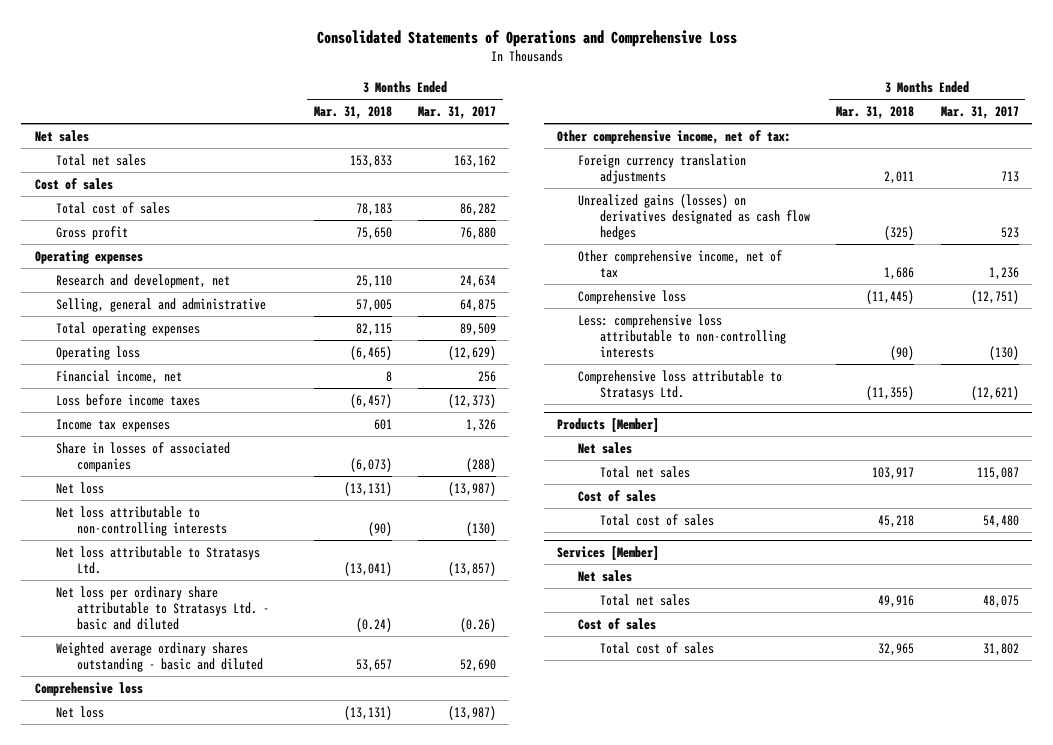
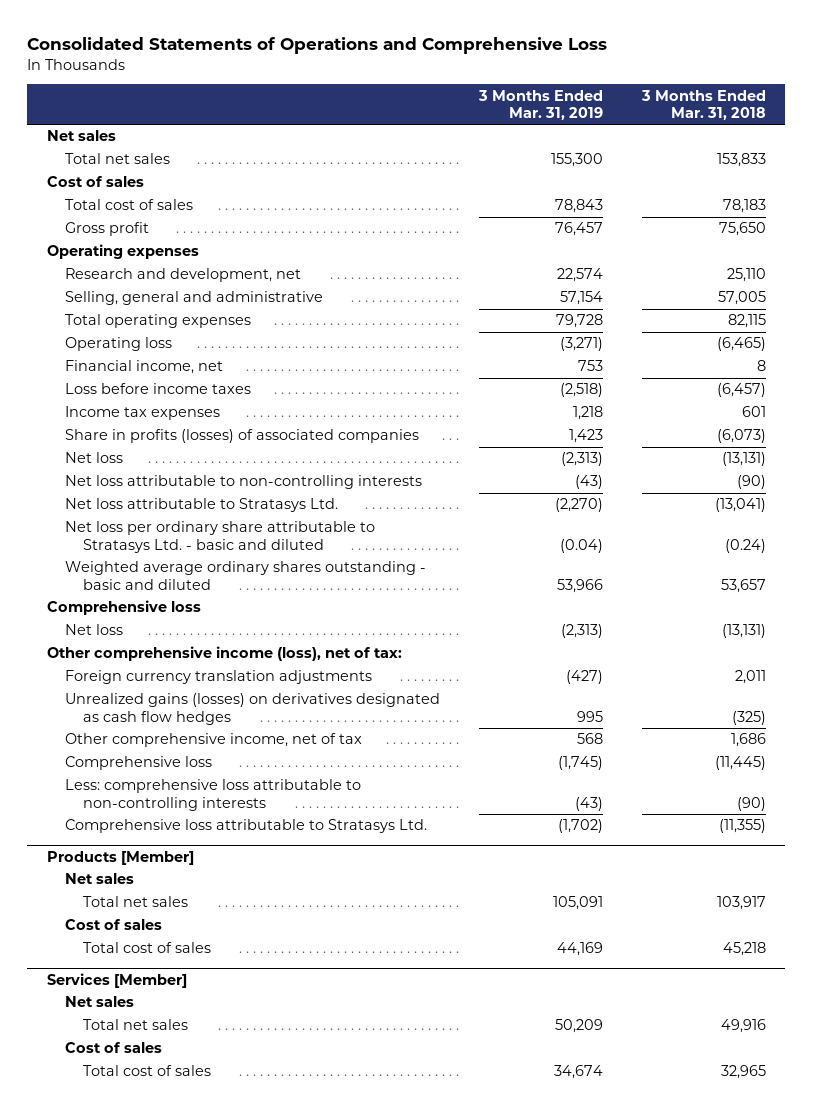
[418,106,497,120] Mar. 31, 2017 -> none
none -> [477,89,603,120] 3 Months Ended Mar. 31, 2019
[55,441,230,472] Share in losses of associated companies -> [64,429,419,444] Share in profits (losses) of associated companies
[556,129,791,144] Other comprehensive income, net of tax: -> [46,646,402,662] Other comprehensive income (loss), net of tax:

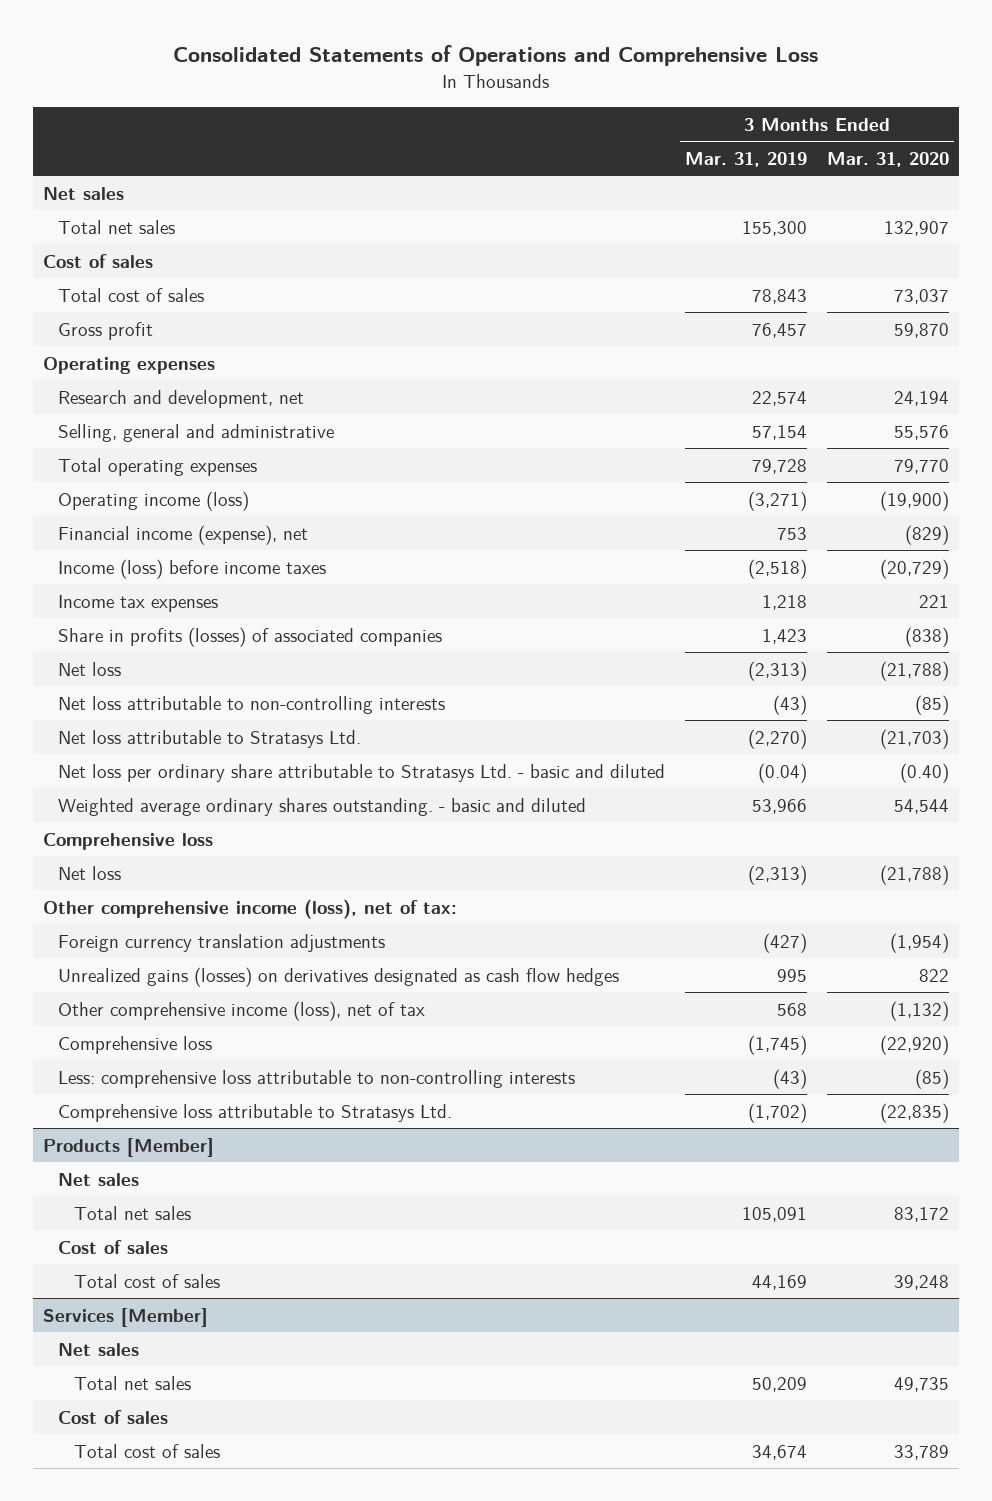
[640,89,766,120] 3 Months Ended Mar. 31, 2018 -> none
none -> [826,151,949,167] Mar. 31, 2020
[64,337,172,352] Operating loss -> [58,490,250,511] Operating income (loss)
[64,360,223,375] Financial income, net -> [58,524,309,545] Financial income (expense), net
[64,383,251,395] Loss before income taxes -> [58,558,327,579] Income (loss) before income taxes
[64,561,426,590] Weighted average ordinary shares outstanding - basic and diluted -> [58,797,587,816] Weighted average ordinary shares outstanding. - basic and diluted
[64,733,362,748] Other comprehensive income, net of tax -> [58,1000,426,1021] Other comprehensive income (loss), net of tax

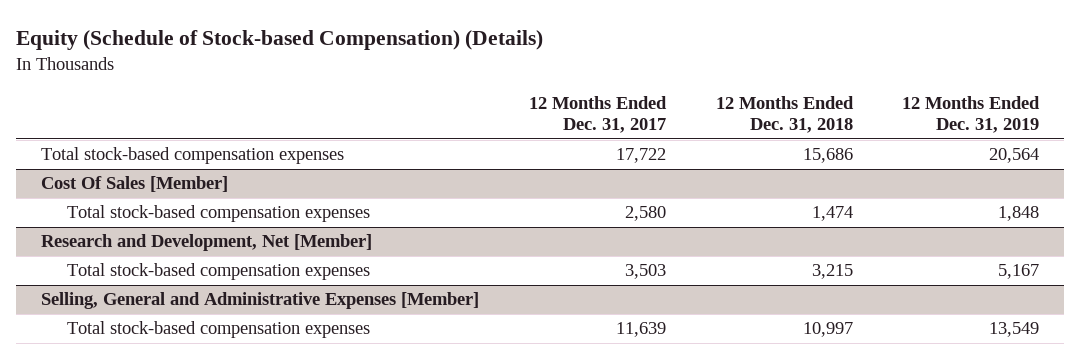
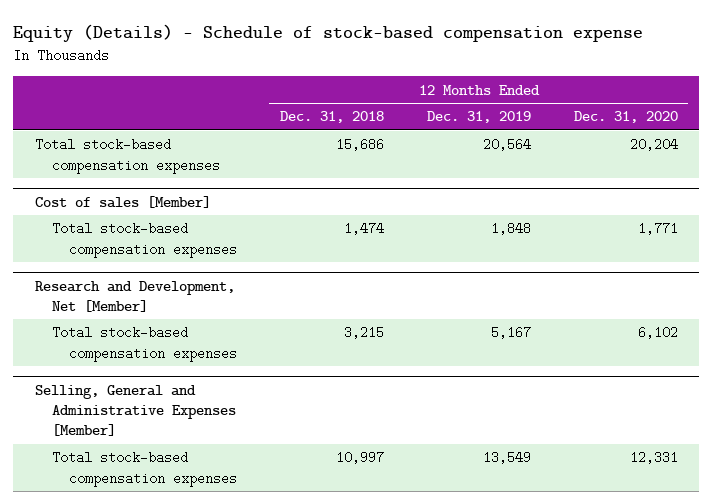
[16,30,544,51] Equity (Schedule of Stock-based Compensation) (Details) -> [13,24,644,43] Equity (Details) - Schedule of stock-based compensation expense
[528,95,667,134] 12 Months Ended Dec. 31, 2017 -> none
none -> [573,111,678,124] Dec. 31, 2020
[41,176,229,193] Cost Of Sales [Member] -> [34,195,211,208] Cost of sales [Member]

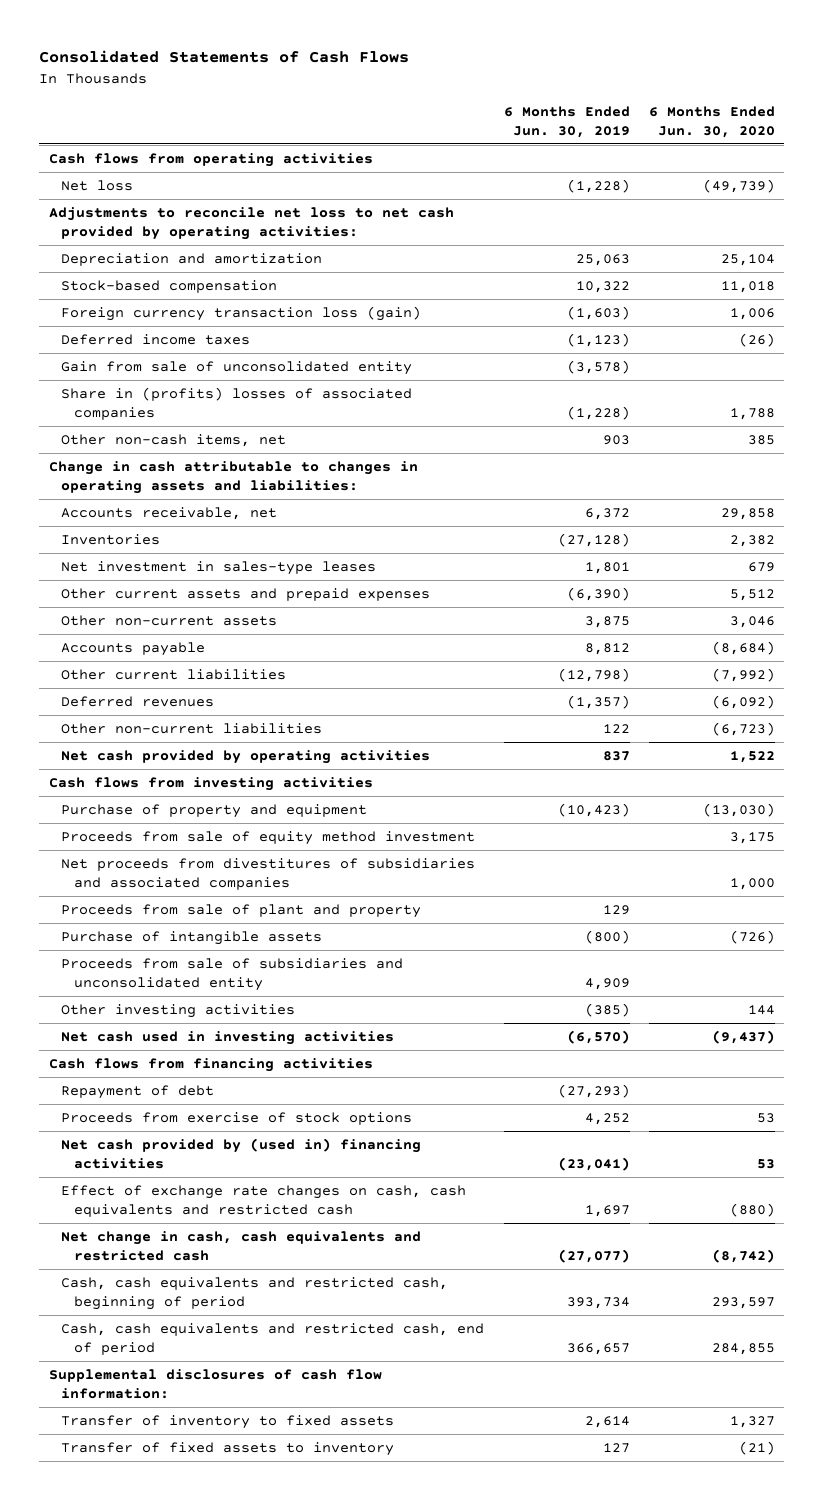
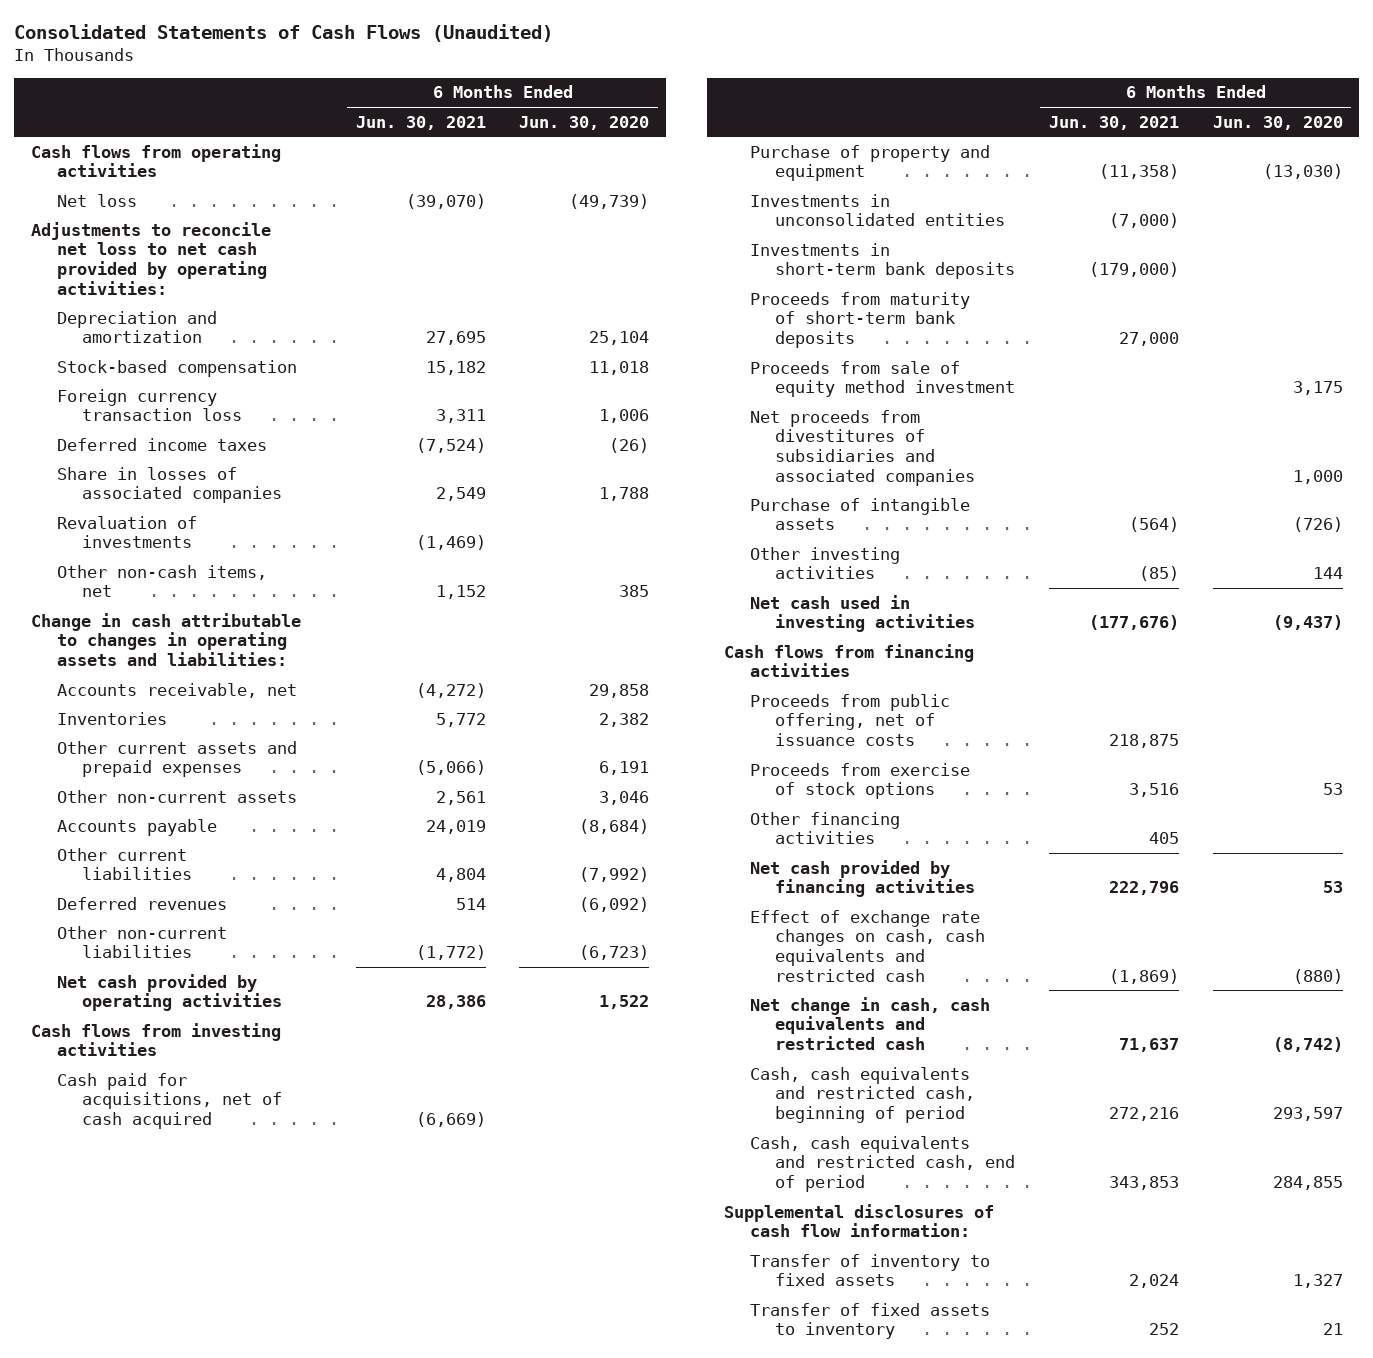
[39,50,410,64] Consolidated Statements of Cash Flows -> [14,24,554,43] Consolidated Statements of Cash Flows (Unaudited)
[503,105,630,138] 6 Months Ended Jun. 30, 2019 -> none
none -> [355,115,486,130] Jun. 30, 2021
[61,305,422,321] Foreign currency transaction loss (gain) -> [56,388,243,422] Foreign currency transaction loss
[61,360,413,375] Gain from sale of unconsolidated entity -> none
[61,386,413,420] Share in (profits) losses of associated companies -> [56,466,283,504] Share in losses of associated companies
none -> [56,515,197,549] Revaluation of investments
[61,560,377,575] Net investment in sales-type leases -> none
[729,588,775,601] 5,512 -> [599,761,650,776] 6,191
none -> [56,1072,283,1130] Cash paid for acquisitions, net of cash acquired
none -> [749,193,1006,227] Investments in unconsolidated entities
none -> [749,242,1016,280] Investments in short-term bank deposits
none -> [749,291,970,349] Proceeds from maturity of short-term bank deposits
[61,903,422,918] Proceeds from sale of plant and property -> none
[61,957,404,991] Proceeds from sale of subsidiaries and unconsolidated entity -> none
[61,1084,215,1099] Repayment of debt -> none
none -> [749,693,950,747] Proceeds from public offering, net of issuance costs
none -> [749,811,900,845] Other financing activities
[61,1137,422,1169] Net cash provided by (used in) financing activities -> [749,859,976,898] Net cash provided by financing activities
[738,1440,775,1455] (21) -> [1322,1323,1343,1336] 21

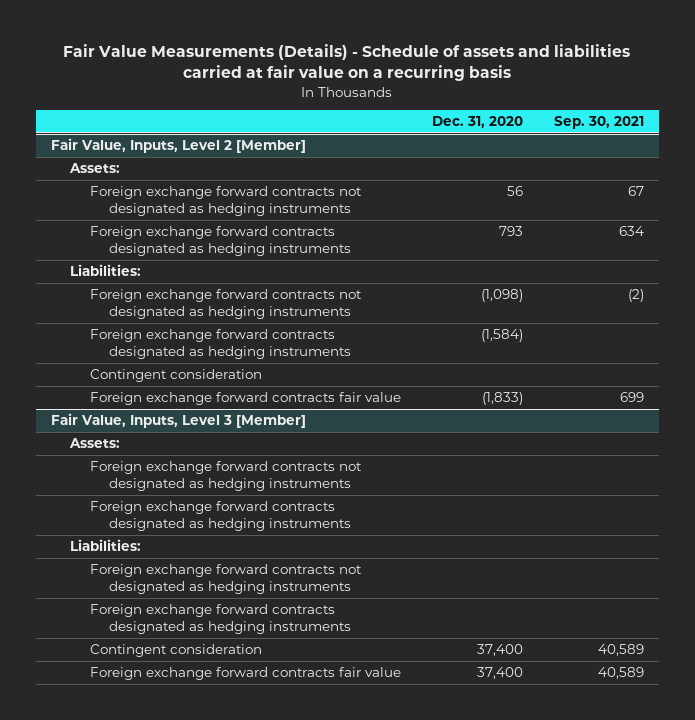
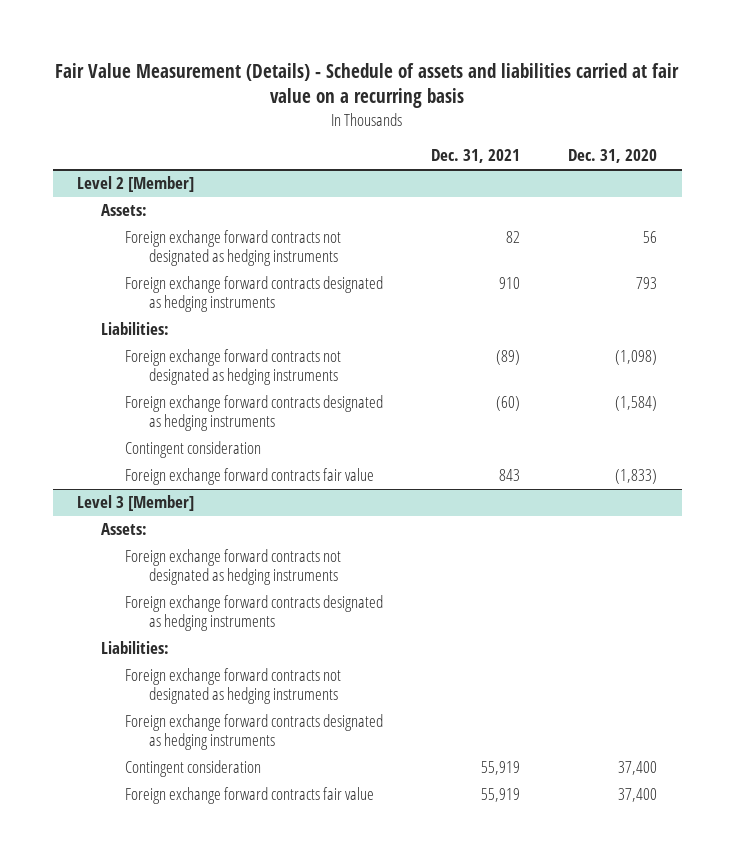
[63,43,631,82] Fair Value Measurements (Details) - Schedule of assets and liabilities carried at fair value on a recurring basis -> [55,63,680,109] Fair Value Measurement (Details) - Schedule of assets and liabilities carried at fair value on a recurring basis
[553,116,644,130] Sep. 30, 2021 -> none
none -> [431,149,521,164] Dec. 31, 2021
[51,138,307,154] Fair Value, Inputs, Level 2 [Member] -> [76,176,194,193] Level 2 [Member]
[51,413,307,429] Fair Value, Inputs, Level 3 [Member] -> [76,495,194,512] Level 3 [Member]

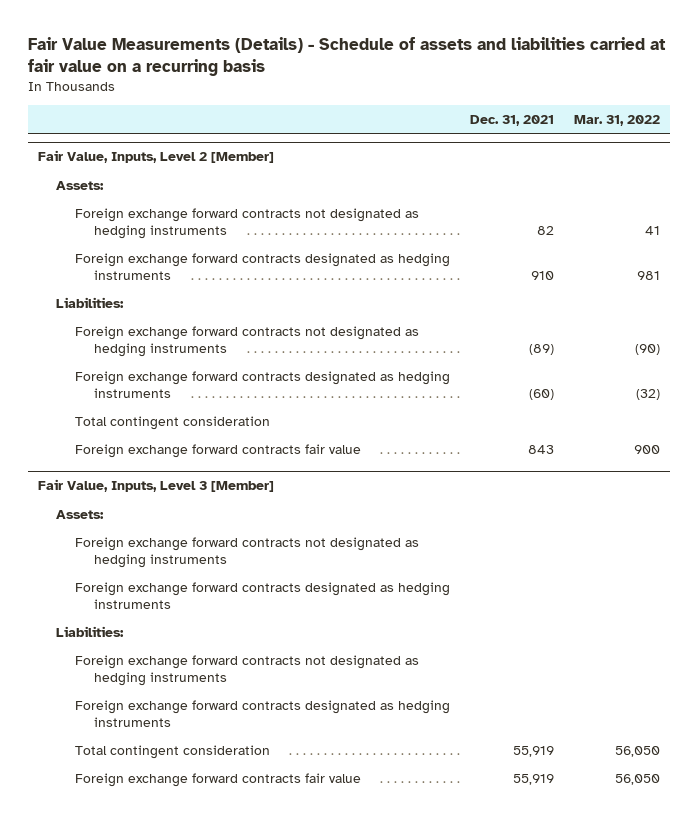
[55,63,680,109] Fair Value Measurement (Details) - Schedule of assets and liabilities carried at fair value on a recurring basis -> [27,36,666,76] Fair Value Measurements (Details) - Schedule of assets and liabilities carried at fair value on a recurring basis
[568,149,658,164] Dec. 31, 2020 -> none
none -> [574,114,661,126] Mar. 31, 2022
[76,176,194,193] Level 2 [Member] -> [37,150,274,164] Fair Value, Inputs, Level 2 [Member]
[124,441,261,459] Contingent consideration -> [74,415,270,430] Total contingent consideration
[76,495,194,512] Level 3 [Member] -> [37,479,274,493] Fair Value, Inputs, Level 3 [Member]
[124,760,261,778] Contingent consideration -> [74,744,270,759] Total contingent consideration

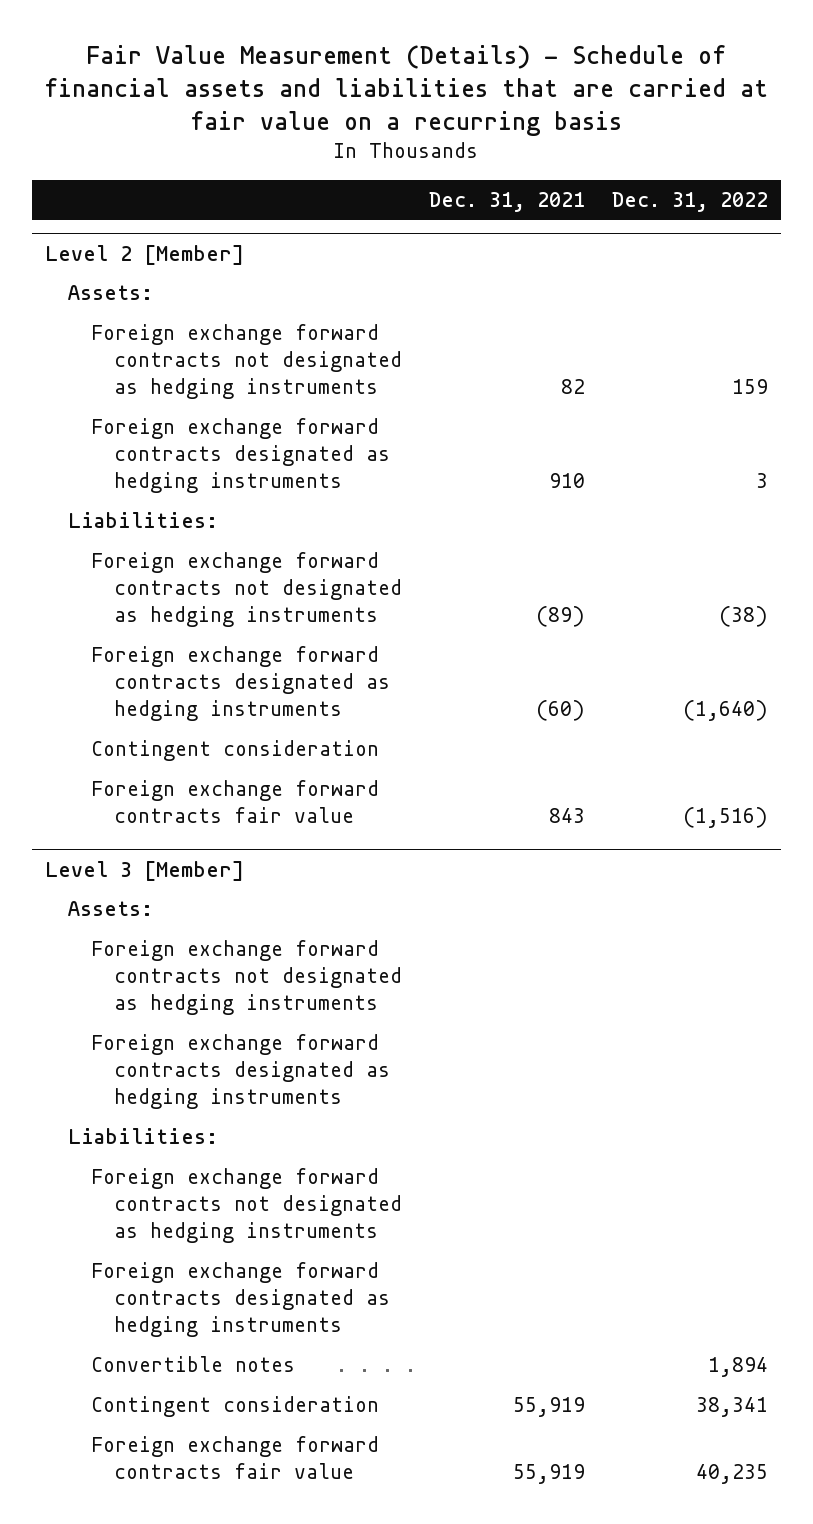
[27,36,666,76] Fair Value Measurements (Details) - Schedule of assets and liabilities carried at fair value on a recurring basis -> [44,45,769,136] Fair Value Measurement (Details) - Schedule of financial assets and liabilities that are carried at fair value on a recurring basis
[574,114,661,126] Mar. 31, 2022 -> none
none -> [611,191,768,212] Dec. 31, 2022
[37,150,274,164] Fair Value, Inputs, Level 2 [Member] -> [44,244,244,265] Level 2 [Member]
[74,415,270,430] Total contingent consideration -> [91,740,380,762] Contingent consideration
[37,479,274,493] Fair Value, Inputs, Level 3 [Member] -> [44,860,244,881] Level 3 [Member]
none -> [91,1356,296,1373] Convertible notes
[74,744,270,759] Total contingent consideration -> [91,1396,380,1418] Contingent consideration

